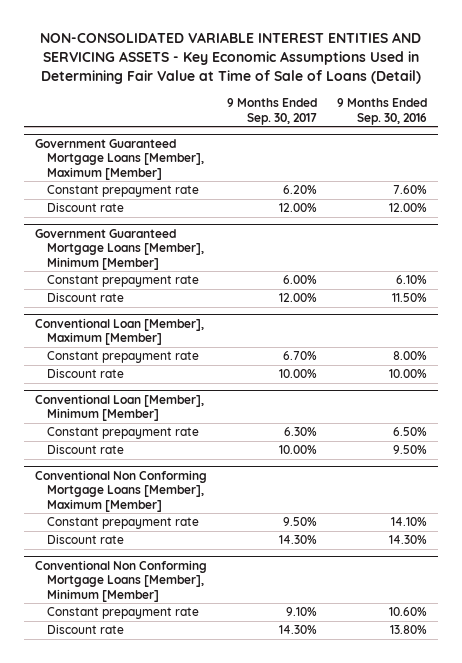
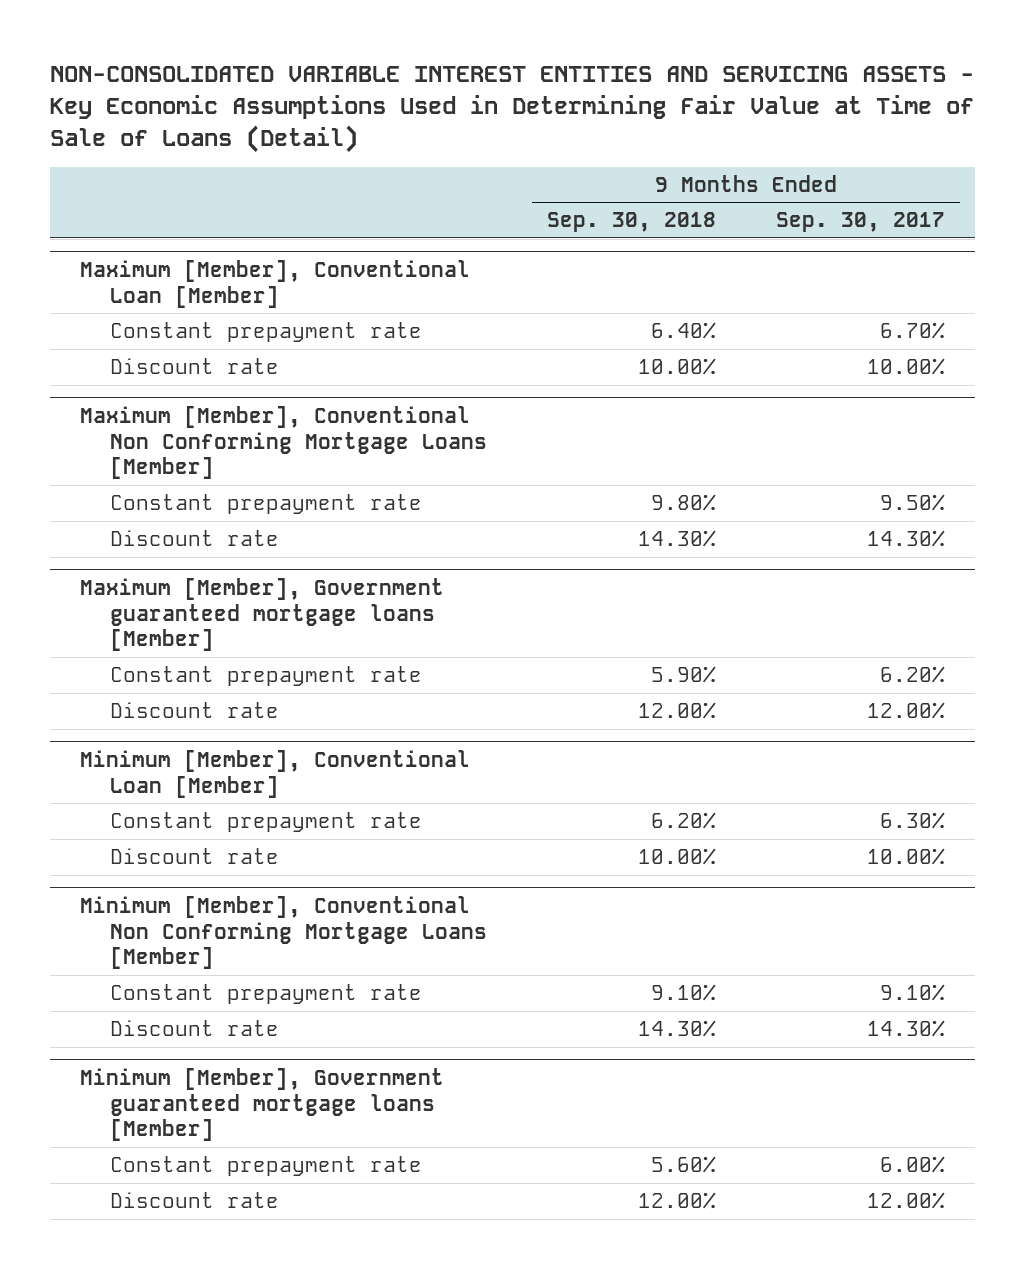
[337,98,428,125] 9 Months Ended Sep. 30, 2016 -> none
none -> [546,212,716,233] Sep. 30, 2018
[34,138,205,180] Government Guaranteed Mortgage Loans [Member], Maximum [Member] -> none
[47,185,200,198] Constant prepayment rate -> none
[47,203,125,213] Discount rate -> none
[34,228,205,270] Government Guaranteed Mortgage Loans [Member], Minimum [Member] -> none
[47,275,200,288] Constant prepayment rate -> none
[47,293,125,303] Discount rate -> none
[34,317,204,346] Conventional Loan [Member], Maximum [Member] -> [79,259,470,308] Maximum [Member], Conventional Loan [Member]
[34,393,204,422] Conventional Loan [Member], Minimum [Member] -> none
[47,427,200,440] Constant prepayment rate -> none
[47,445,125,455] Discount rate -> none
[34,469,207,512] Conventional Non Conforming Mortgage Loans [Member], Maximum [Member] -> [79,405,487,480] Maximum [Member], Conventional Non Conforming Mortgage Loans [Member]
none -> [79,577,444,652] Maximum [Member], Government guaranteed mortgage loans [Member]
none -> [109,665,422,686] Constant prepayment rate
none -> [109,701,279,718] Discount rate
none -> [79,749,470,798] Minimum [Member], Conventional Loan [Member]
none -> [109,811,422,832] Constant prepayment rate
none -> [109,847,279,864] Discount rate
[34,559,207,602] Conventional Non Conforming Mortgage Loans [Member], Minimum [Member] -> [79,895,487,970] Minimum [Member], Conventional Non Conforming Mortgage Loans [Member]
none -> [79,1067,444,1142] Minimum [Member], Government guaranteed mortgage loans [Member]
none -> [109,1155,422,1176] Constant prepayment rate
none -> [109,1191,279,1208] Discount rate

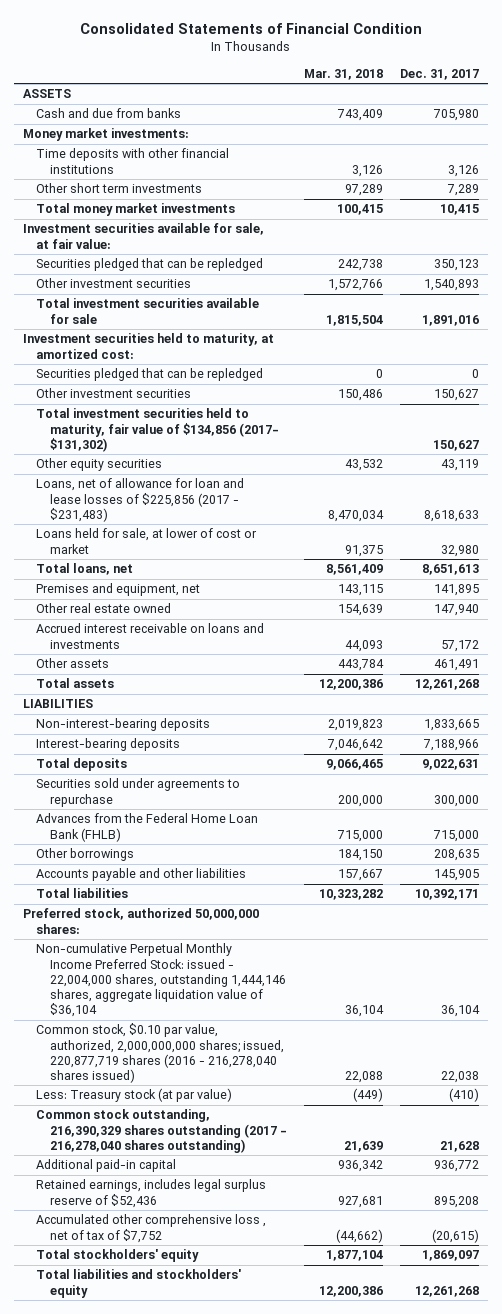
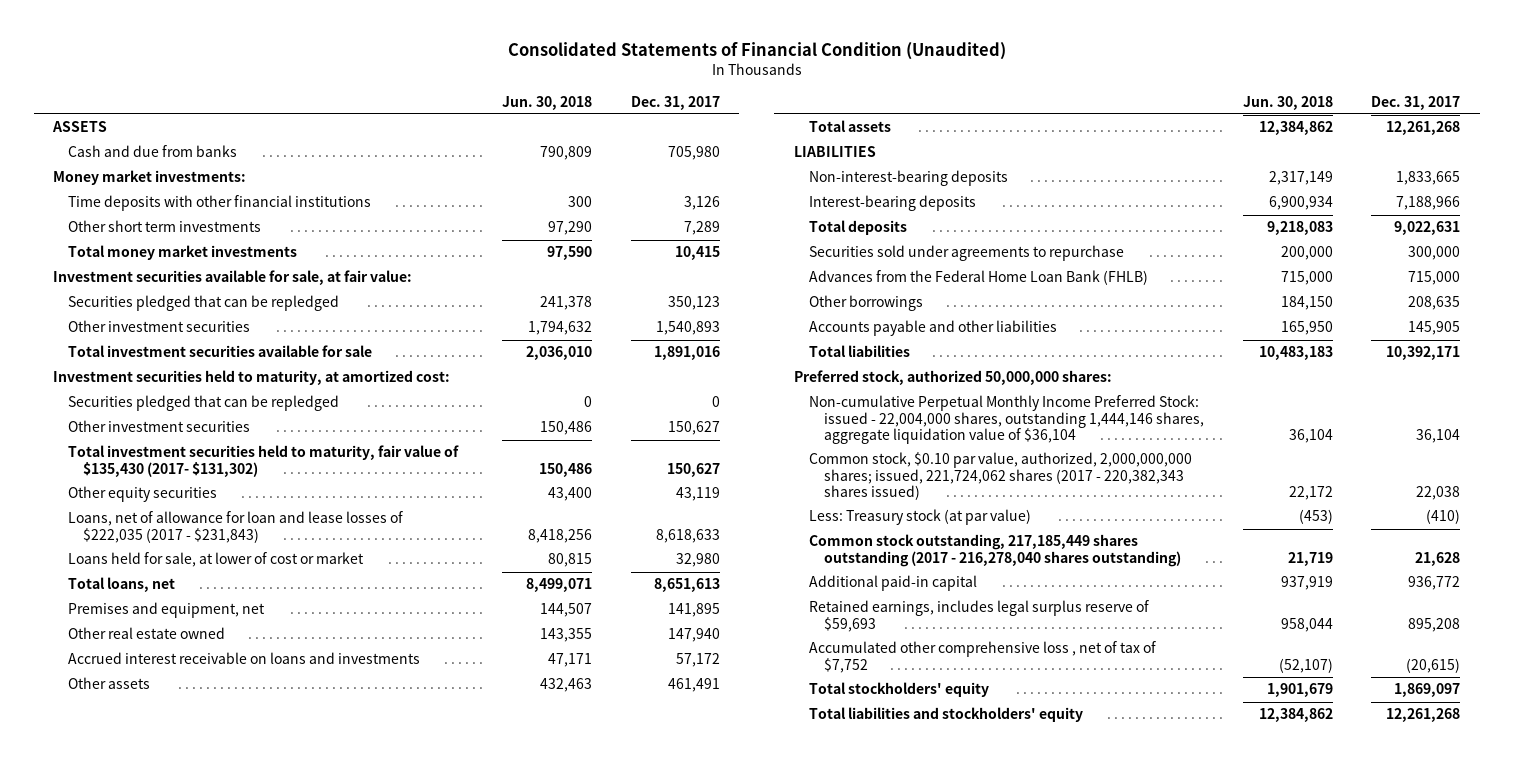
[79,22,422,34] Consolidated Statements of Financial Condition -> [507,41,1006,60] Consolidated Statements of Financial Condition (Unaudited)
[303,68,383,80] Mar. 31, 2018 -> none
none -> [502,95,593,110] Jun. 30, 2018
[36,408,279,452] Total investment securities held to maturity, fair value of $134,856 (2017- $131,302) -> [68,445,460,477] Total investment securities held to maturity, fair value of $135,430 (2017- $131,302)
[36,478,245,522] Loans, net of allowance for loan and lease losses of $225,856 (2017 - $231,483) -> [68,511,404,543] Loans, net of allowance for loan and lease losses of $222,035 (2017 - $231,843)
[36,1023,284,1084] Common stock, $0.10 par value, authorized, 2,000,000,000 shares; issued, 220,877,719 shares (2016 - 216,278,040 shares issued) -> [808,452,1192,501] Common stock, $0.10 par value, authorized, 2,000,000,000 shares; issued, 221,724,062 shares (2017 - 220,382,343 shares issued)
[36,1109,287,1153] Common stock outstanding, 216,390,329 shares outstanding (2017 - 216,278,040 shares outstanding) -> [808,534,1181,567] Common stock outstanding, 217,185,449 shares outstanding (2017 - 216,278,040 shares outstanding)
[36,1179,267,1208] Retained earnings, includes legal surplus reserve of $52,436 -> [808,600,1149,632] Retained earnings, includes legal surplus reserve of $59,693

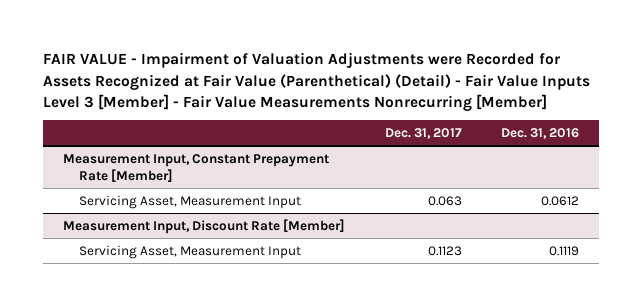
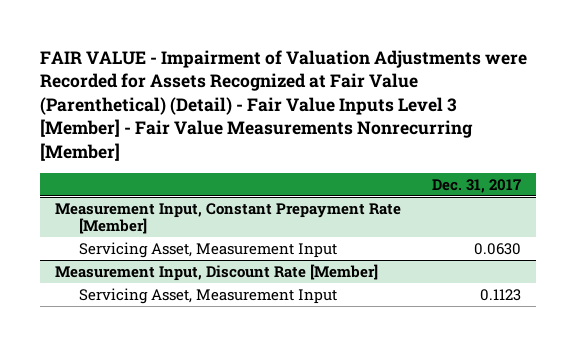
[501,128,580,140] Dec. 31, 2016 -> none
[427,195,462,206] 0.063 -> [473,242,521,255] 0.0630

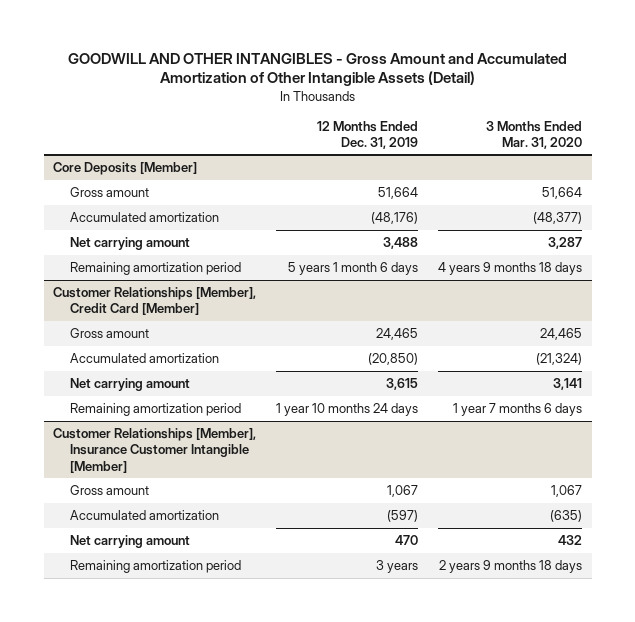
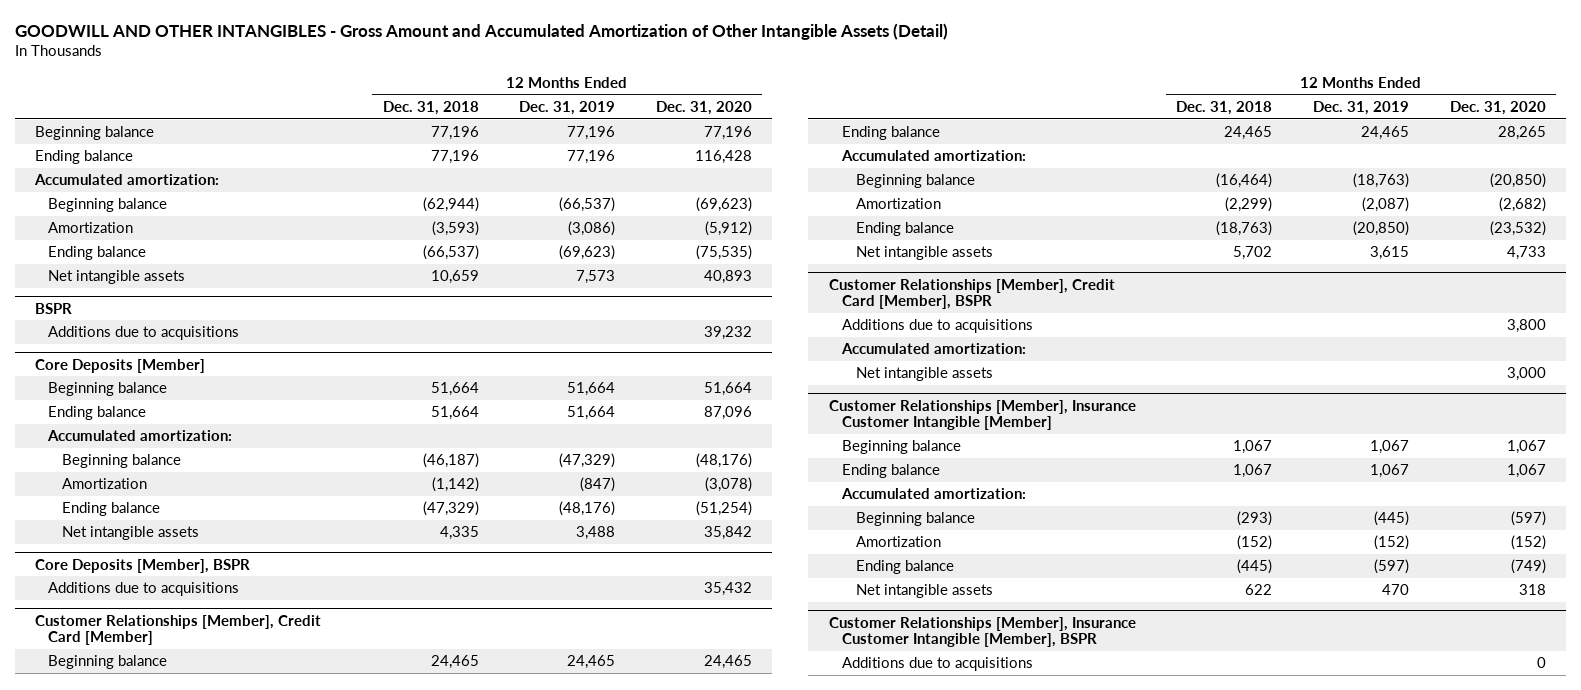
[485,120,582,149] 3 Months Ended Mar. 31, 2020 -> none
none -> [382,101,479,116] Dec. 31, 2018
none -> [656,101,753,116] Dec. 31, 2020
none -> [34,126,154,141] Beginning balance
none -> [34,150,133,165] Ending balance
none -> [33,174,219,186] Accumulated amortization:
none -> [48,198,168,213] Beginning balance
none -> [48,222,134,234] Amortization
none -> [48,246,147,261] Ending balance
none -> [48,270,186,285] Net intangible assets
none -> [34,302,72,314] BSPR
none -> [48,326,240,341] Additions due to acquisitions
[70,261,242,275] Remaining amortization period -> none
[70,186,150,197] Gross amount -> [48,382,168,397] Beginning balance
none -> [48,406,147,421] Ending balance
none -> [47,430,233,442] Accumulated amortization:
none -> [61,454,181,469] Beginning balance
none -> [61,478,147,490] Amortization
[70,211,220,222] Accumulated amortization -> [61,502,160,517] Ending balance
[70,236,191,250] Net carrying amount -> [61,526,199,541] Net intangible assets
none -> [34,558,250,573] Core Deposits [Member], BSPR
none -> [48,582,240,597] Additions due to acquisitions
[70,402,242,416] Remaining amortization period -> none
[70,327,150,338] Gross amount -> [48,655,168,670] Beginning balance
none -> [842,126,941,141] Ending balance
none -> [841,150,1027,162] Accumulated amortization:
none -> [855,174,975,189] Beginning balance
none -> [855,198,941,210] Amortization
[70,352,220,363] Accumulated amortization -> [855,222,954,237] Ending balance
[70,377,191,391] Net carrying amount -> [855,246,993,261] Net intangible assets
none -> [828,278,1115,310] Customer Relationships [Member], Credit Card [Member], BSPR
none -> [842,319,1034,334] Additions due to acquisitions
none -> [841,343,1027,355] Accumulated amortization:
none -> [855,367,993,382] Net intangible assets
[70,559,242,573] Remaining amortization period -> none
[70,484,150,495] Gross amount -> [842,440,962,455] Beginning balance
none -> [842,464,941,479] Ending balance
none -> [841,488,1027,500] Accumulated amortization:
none -> [855,512,975,527] Beginning balance
none -> [855,536,941,548] Amortization
[70,509,220,520] Accumulated amortization -> [855,560,954,575] Ending balance
[70,534,191,548] Net carrying amount -> [855,584,993,599] Net intangible assets
none -> [828,616,1136,648] Customer Relationships [Member], Insurance Customer Intangible [Member], BSPR
none -> [842,657,1034,672] Additions due to acquisitions

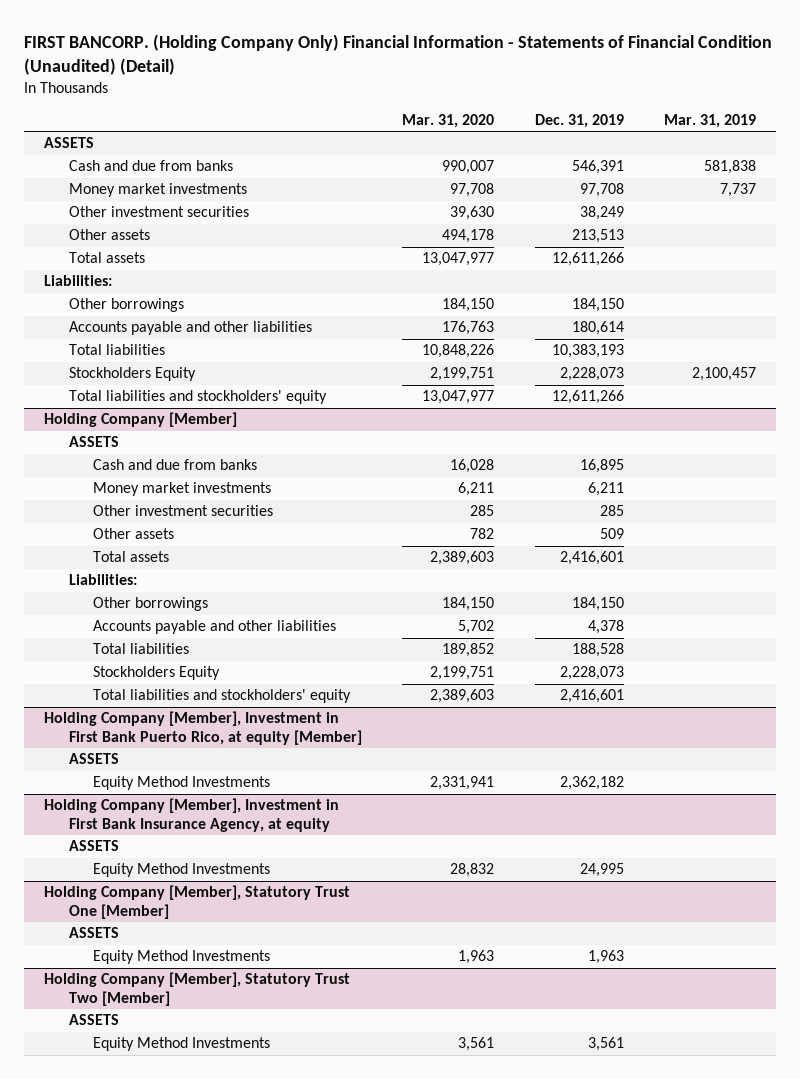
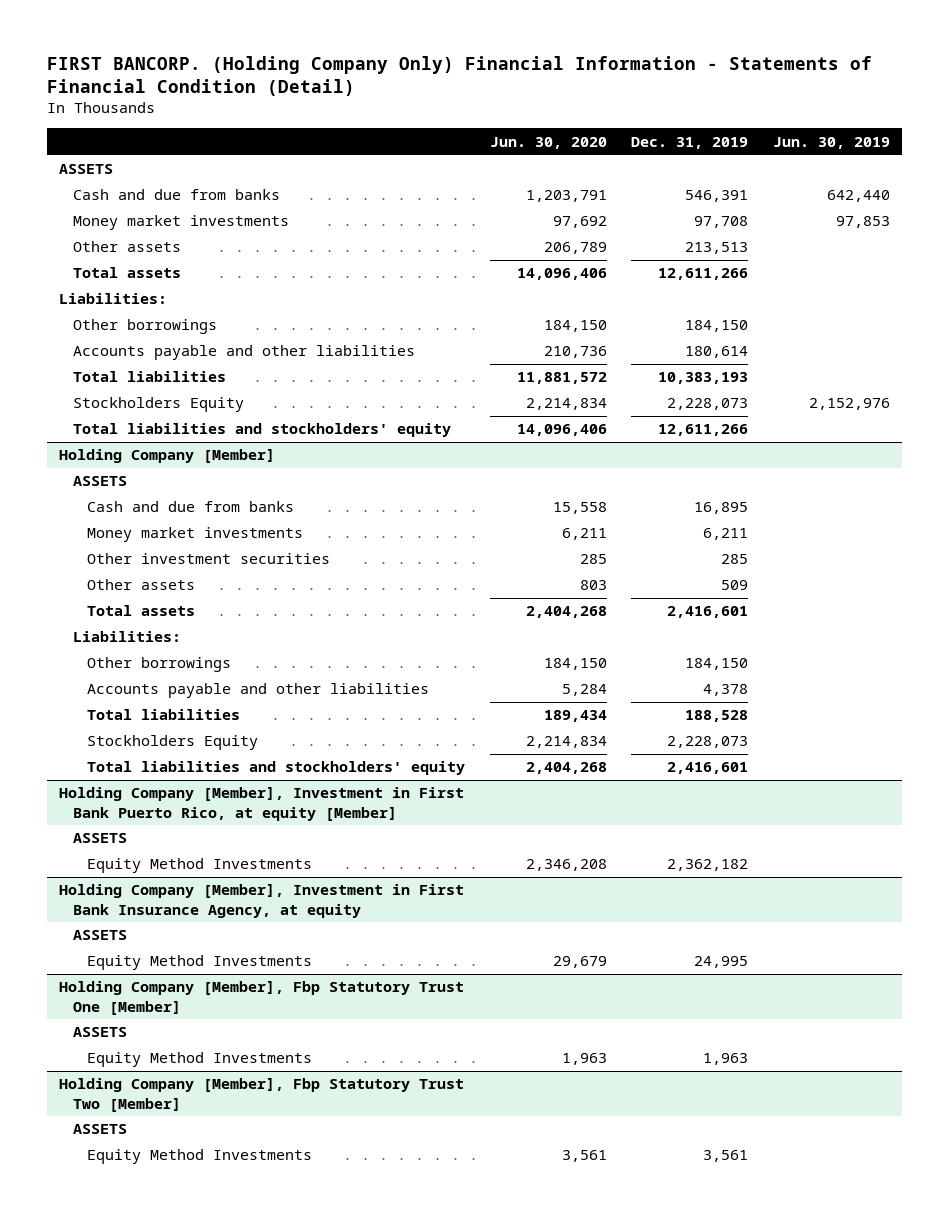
[24,34,773,75] FIRST BANCORP. (Holding Company Only) Financial Information - Statements of Financial Condition (Unaudited) (Detail) -> [46,55,872,97] FIRST BANCORP. (Holding Company Only) Financial Information - Statements of Financial Condition (Detail)
[402,113,495,128] Mar. 31, 2020 -> none
[664,113,757,128] Mar. 31, 2019 -> none
none -> [489,136,607,149] Jun. 30, 2020
none -> [772,136,890,149] Jun. 30, 2019
[68,206,249,218] Other investment securities -> none
[44,885,351,920] Holding Company [Member], Statutory Trust One [Member] -> [58,981,464,1015] Holding Company [Member], Fbp Statutory Trust One [Member]
[44,972,351,1007] Holding Company [Member], Statutory Trust Two [Member] -> [58,1078,464,1112] Holding Company [Member], Fbp Statutory Trust Two [Member]

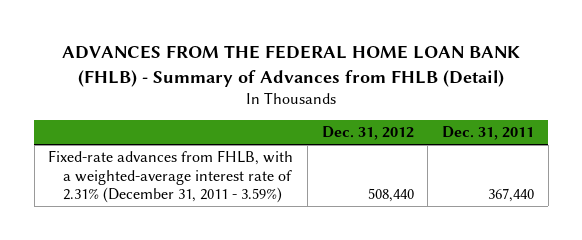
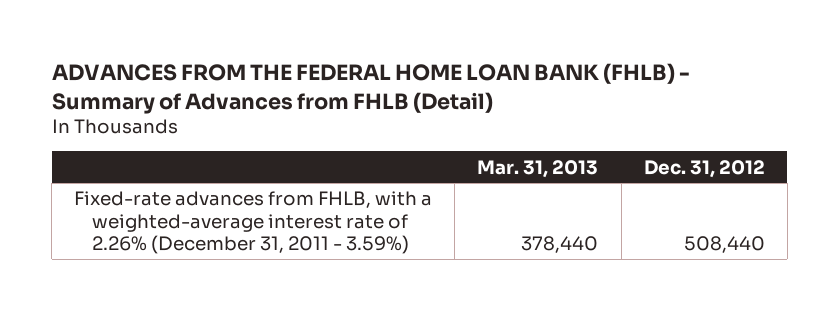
[442,126,535,141] Dec. 31, 2011 -> none
none -> [477,159,599,178] Mar. 31, 2013
[48,150,294,204] Fixed-rate advances from FHLB, with a weighted-average interest rate of 2.31% (December 31, 2011 - 3.59%) -> [74,191,433,255] Fixed-rate advances from FHLB, with a weighted-average interest rate of 2.26% (December 31, 2011 - 3.59%)

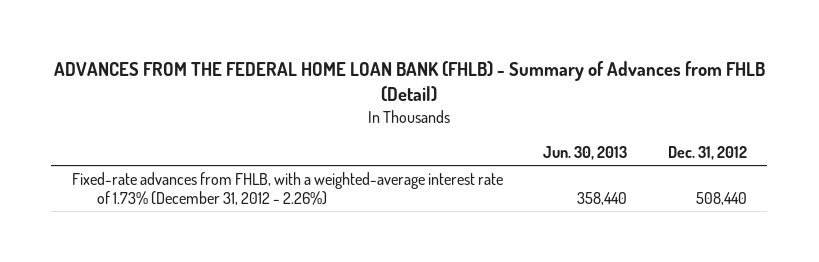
[477,159,599,178] Mar. 31, 2013 -> none
none -> [543,146,628,161] Jun. 30, 2013
[74,191,433,255] Fixed-rate advances from FHLB, with a weighted-average interest rate of 2.26% (December 31, 2011 - 3.59%) -> [71,171,503,205] Fixed-rate advances from FHLB, with a weighted-average interest rate of 1.73% (December 31, 2012 - 2.26%)

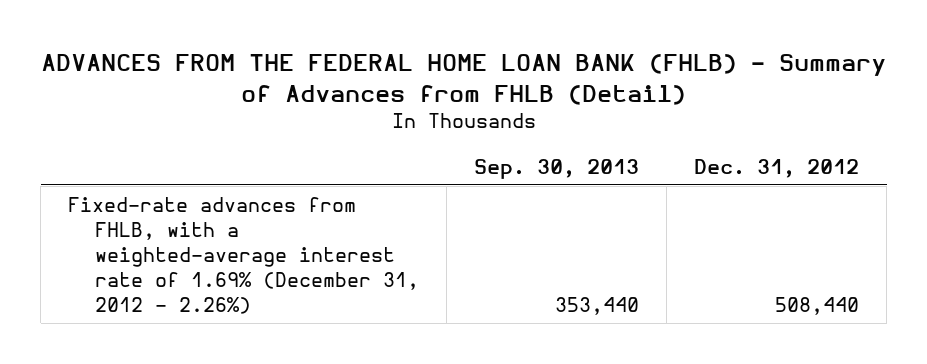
[543,146,628,161] Jun. 30, 2013 -> none
none -> [474,158,640,179] Sep. 30, 2013
[71,171,503,205] Fixed-rate advances from FHLB, with a weighted-average interest rate of 1.73% (December 31, 2012 - 2.26%) -> [68,196,419,315] Fixed-rate advances from FHLB, with a weighted-average interest rate of 1.69% (December 31, 2012 - 2.26%)

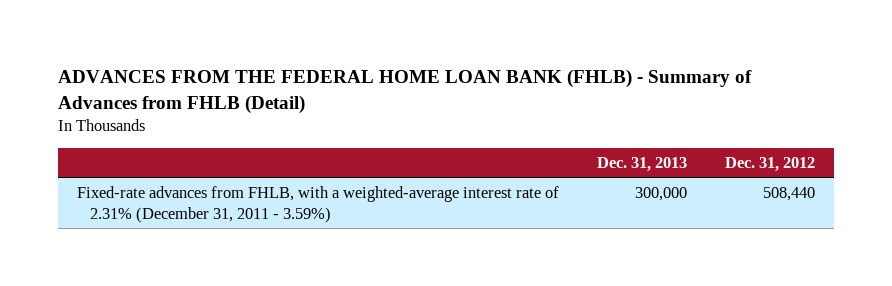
[474,158,640,179] Sep. 30, 2013 -> none
none -> [596,156,687,172] Dec. 31, 2013
[68,196,419,315] Fixed-rate advances from FHLB, with a weighted-average interest rate of 1.69% (December 31, 2012 - 2.26%) -> [76,186,559,223] Fixed-rate advances from FHLB, with a weighted-average interest rate of 2.31% (December 31, 2011 - 3.59%)

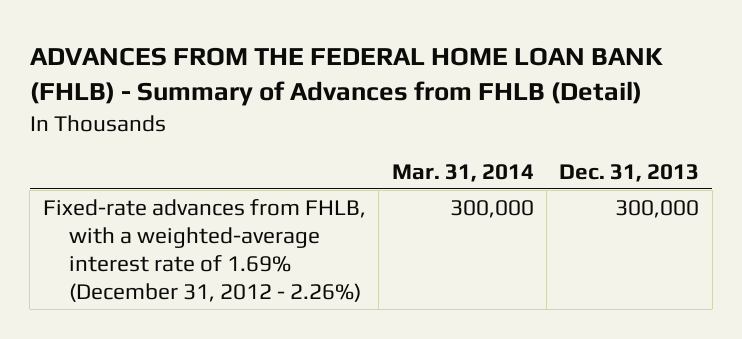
[724,156,815,172] Dec. 31, 2012 -> none
none -> [391,163,534,182] Mar. 31, 2014
[76,186,559,223] Fixed-rate advances from FHLB, with a weighted-average interest rate of 2.31% (December 31, 2011 - 3.59%) -> [42,198,366,302] Fixed-rate advances from FHLB, with a weighted-average interest rate of 1.69% (December 31, 2012 - 2.26%)

